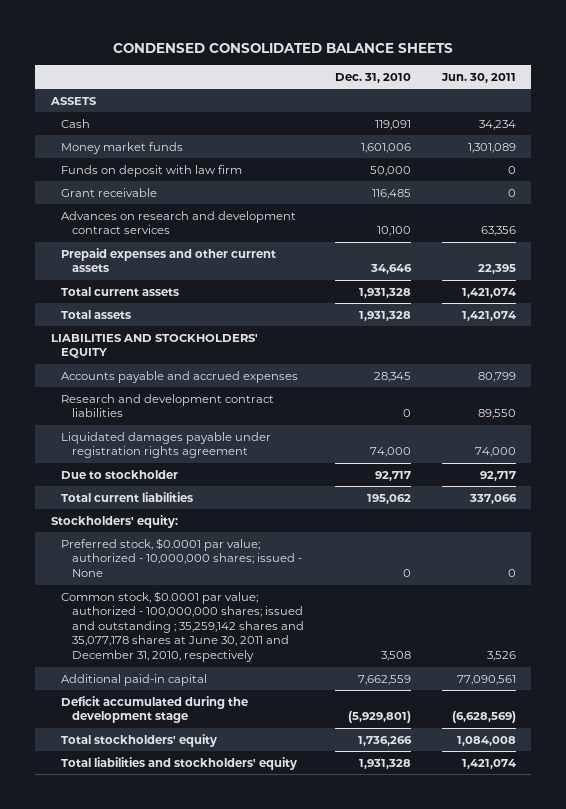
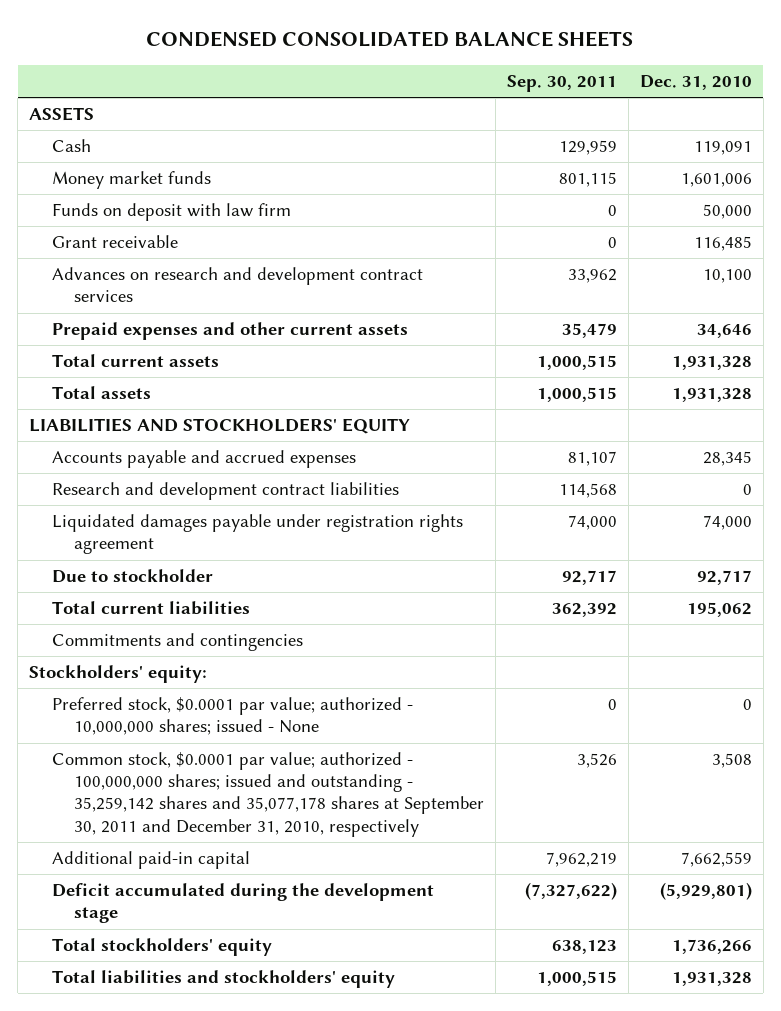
[440,72,516,83] Jun. 30, 2011 -> none
none -> [506,74,617,92] Sep. 30, 2011
none -> [51,633,303,652] Commitments and contingencies
[61,590,305,663] Common stock, $0.0001 par value; authorized - 100,000,000 shares; issued and outstanding ; 35,259,142 shares and 35,077,178 shares at June 30, 2011 and December 31, 2010, respectively -> [51,752,485,837] Common stock, $0.0001 par value; authorized - 100,000,000 shares; issued and outstanding - 35,259,142 shares and 35,077,178 shares at September 30, 2011 and December 31, 2010, respectively

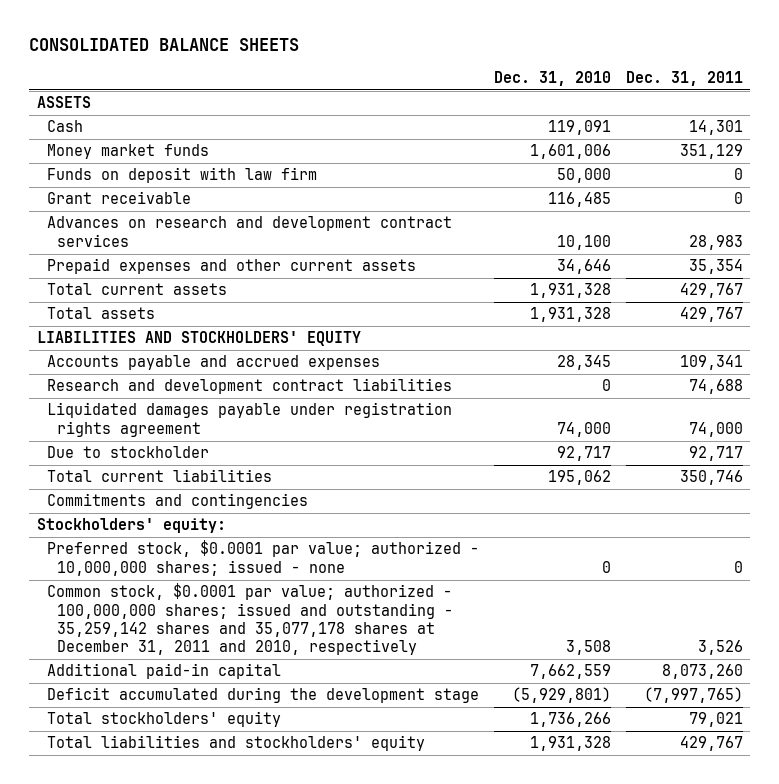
[146,31,634,48] CONDENSED CONSOLIDATED BALANCE SHEETS -> [29,38,300,52] CONSOLIDATED BALANCE SHEETS
[506,74,617,92] Sep. 30, 2011 -> none
none -> [625,70,743,86] Dec. 31, 2011
[51,697,413,736] Preferred stock, $0.0001 par value; authorized - 10,000,000 shares; issued - None -> [46,540,479,576] Preferred stock, $0.0001 par value; authorized - 10,000,000 shares; issued - none
[51,752,485,837] Common stock, $0.0001 par value; authorized - 100,000,000 shares; issued and outstanding - 35,259,142 shares and 35,077,178 shares at September 30, 2011 and December 31, 2010, respectively -> [46,583,454,656] Common stock, $0.0001 par value; authorized - 100,000,000 shares; issued and outstanding - 35,259,142 shares and 35,077,178 shares at December 31, 2011 and 2010, respectively

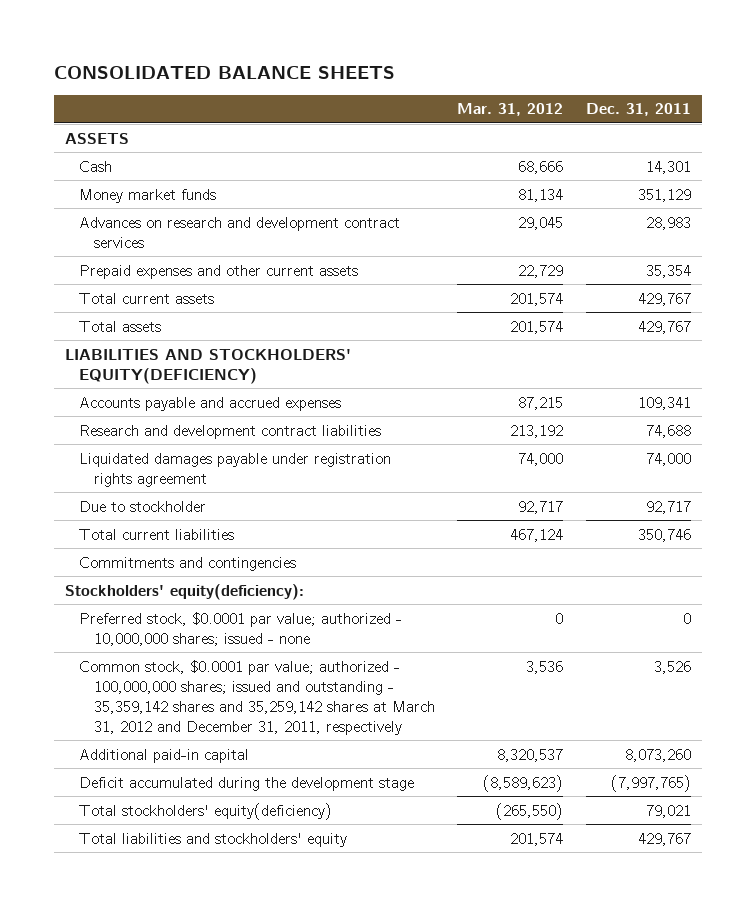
[493,70,611,86] Dec. 31, 2010 -> none
none -> [457,103,564,117] Mar. 31, 2012
[46,167,317,184] Funds on deposit with law firm -> none
[46,191,191,205] Grant receivable -> none
[36,331,361,347] LIABILITIES AND STOCKHOLDERS' EQUITY -> [64,348,351,384] LIABILITIES AND STOCKHOLDERS' EQUITY(DEFICIENCY)
[36,518,226,534] Stockholders' equity: -> [64,583,304,600] Stockholders' equity(deficiency):
[46,583,454,656] Common stock, $0.0001 par value; authorized - 100,000,000 shares; issued and outstanding - 35,259,142 shares and 35,077,178 shares at December 31, 2011 and 2010, respectively -> [79,659,435,735] Common stock, $0.0001 par value; authorized - 100,000,000 shares; issued and outstanding - 35,359,142 shares and 35,259,142 shares at March 31, 2012 and December 31, 2011, respectively
[46,711,281,728] Total stockholders' equity -> [79,802,333,820] Total stockholders' equity(deficiency)

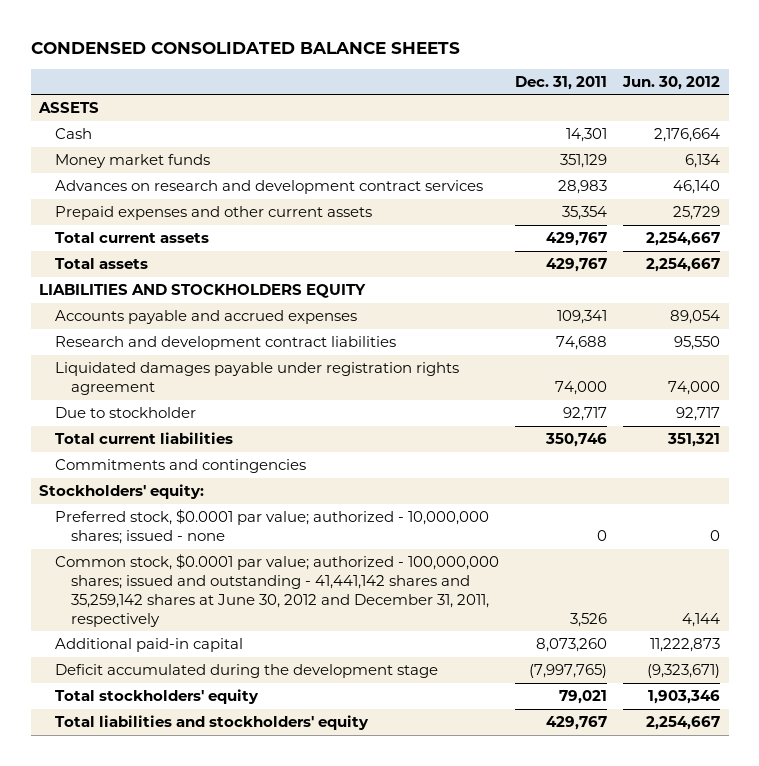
[53,65,395,79] CONSOLIDATED BALANCE SHEETS -> [30,41,460,54] CONDENSED CONSOLIDATED BALANCE SHEETS
[457,103,564,117] Mar. 31, 2012 -> none
none -> [622,75,721,90] Jun. 30, 2012
[64,348,351,384] LIABILITIES AND STOCKHOLDERS' EQUITY(DEFICIENCY) -> [38,284,366,299] LIABILITIES AND STOCKHOLDERS EQUITY
[64,583,304,600] Stockholders' equity(deficiency): -> [38,484,204,500] Stockholders' equity:
[79,659,435,735] Common stock, $0.0001 par value; authorized - 100,000,000 shares; issued and outstanding - 35,359,142 shares and 35,259,142 shares at March 31, 2012 and December 31, 2011, respectively -> [54,554,499,627] Common stock, $0.0001 par value; authorized - 100,000,000 shares; issued and outstanding - 41,441,142 shares and 35,259,142 shares at June 30, 2012 and December 31, 2011, respectively
[79,802,333,820] Total stockholders' equity(deficiency) -> [54,689,259,705] Total stockholders' equity

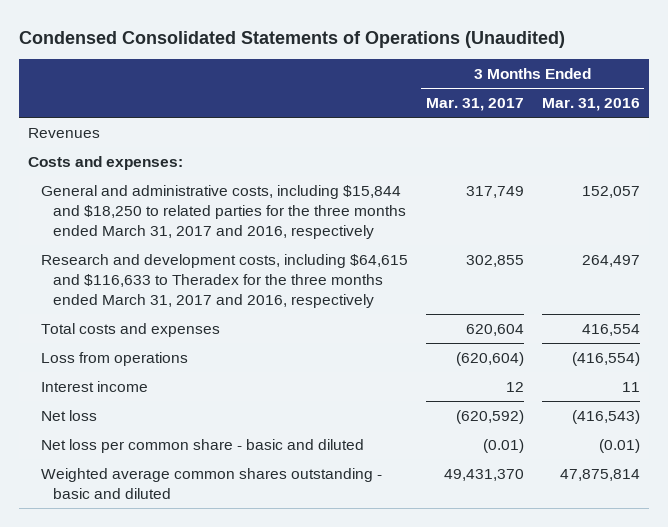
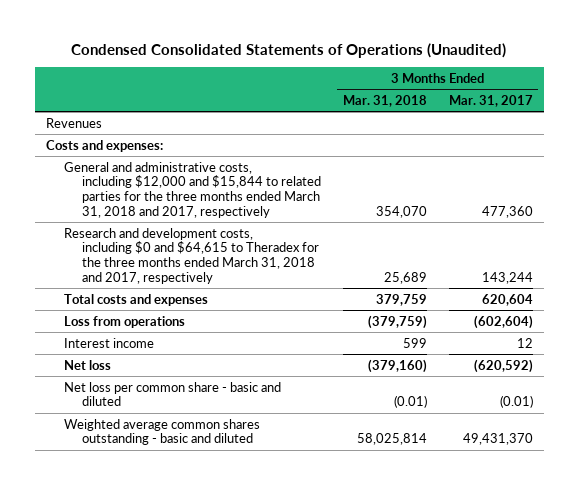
[541,98,640,112] Mar. 31, 2016 -> none
none -> [342,94,427,107] Mar. 31, 2018
[40,184,407,239] General and administrative costs, including $15,844 and $18,250 to related parties for the three months ended March 31, 2017 and 2016, respectively -> [63,161,321,219] General and administrative costs, including $12,000 and $15,844 to related parties for the three months ended March 31, 2018 and 2017, respectively
[465,185,524,198] 317,749 -> [481,206,533,219] 477,360
[40,253,408,308] Research and development costs, including $64,615 and $116,633 to Theradex for the three months ended March 31, 2017 and 2016, respectively -> [63,227,319,285] Research and development costs, including $0 and $64,615 to Theradex for the three months ended March 31, 2018 and 2017, respectively
[465,254,524,267] 302,855 -> [481,272,533,285] 143,244
[455,351,524,366] (620,604) -> [473,314,533,329] (602,604)

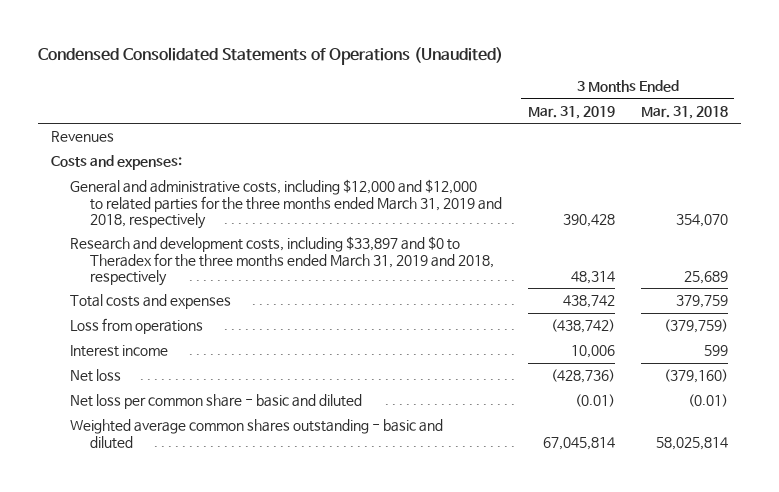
[448,94,533,107] Mar. 31, 2017 -> none
none -> [527,105,615,119] Mar. 31, 2019
[63,161,321,219] General and administrative costs, including $12,000 and $15,844 to related parties for the three months ended March 31, 2018 and 2017, respectively -> [70,179,502,229] General and administrative costs, including $12,000 and $12,000 to related parties for the three months ended March 31, 2019 and 2018, respectively
[63,227,319,285] Research and development costs, including $0 and $64,615 to Theradex for the three months ended March 31, 2018 and 2017, respectively -> [70,236,494,286] Research and development costs, including $33,897 and $0 to Theradex for the three months ended March 31, 2019 and 2018, respectively

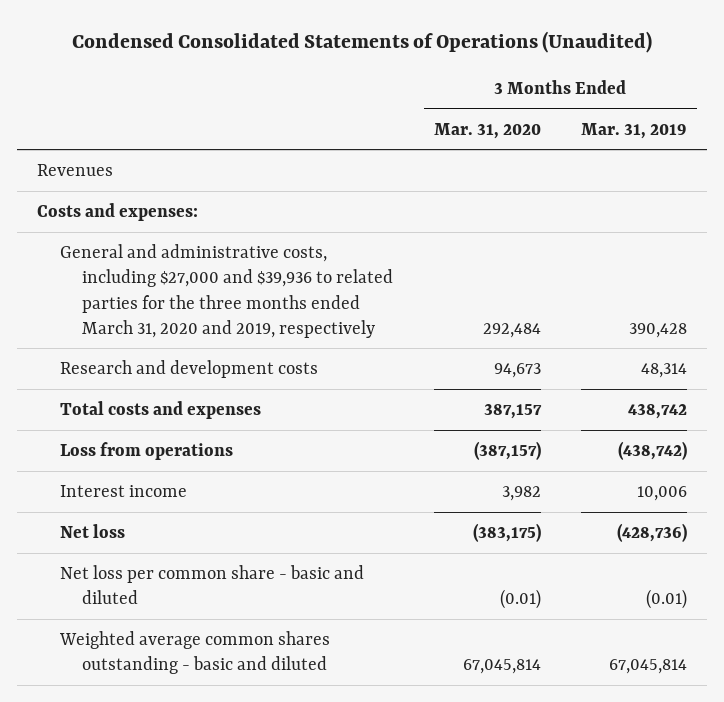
[640,105,728,119] Mar. 31, 2018 -> none
none -> [433,122,541,139] Mar. 31, 2020
[70,179,502,229] General and administrative costs, including $12,000 and $12,000 to related parties for the three months ended March 31, 2019 and 2018, respectively -> [59,244,394,338] General and administrative costs, including $27,000 and $39,936 to related parties for the three months ended March 31, 2020 and 2019, respectively
[70,236,494,286] Research and development costs, including $33,897 and $0 to Theradex for the three months ended March 31, 2019 and 2018, respectively -> [59,360,318,379] Research and development costs

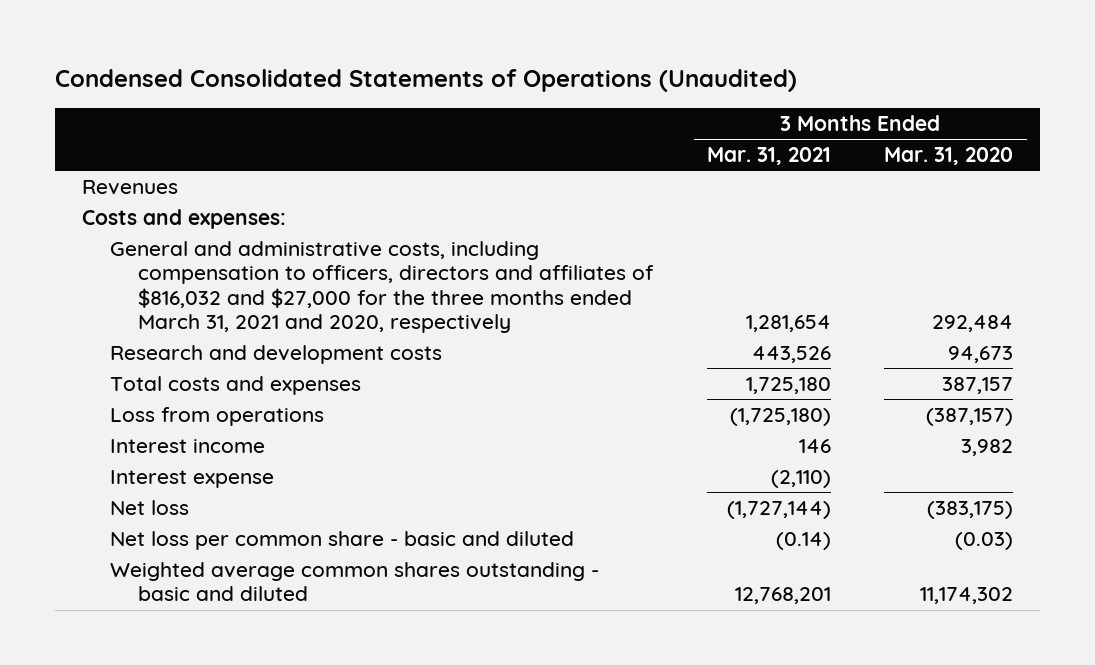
[581,122,688,139] Mar. 31, 2019 -> none
none -> [706,147,831,166] Mar. 31, 2021
[59,244,394,338] General and administrative costs, including $27,000 and $39,936 to related parties for the three months ended March 31, 2020 and 2019, respectively -> [109,241,655,334] General and administrative costs, including compensation to officers, directors and affiliates of $816,032 and $27,000 for the three months ended March 31, 2021 and 2020, respectively
none -> [109,470,274,489] Interest expense
[499,589,541,610] (0.01) -> [955,532,1014,551] (0.03)
[462,659,541,675] 67,045,814 -> [920,587,1014,605] 11,174,302

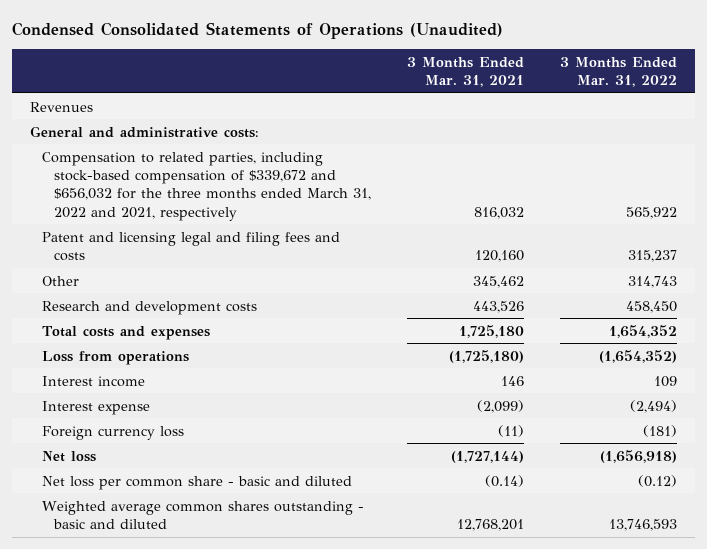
[884,147,1014,166] Mar. 31, 2020 -> none
none -> [560,56,678,88] 3 Months Ended Mar. 31, 2022
[81,209,286,230] Costs and expenses: -> none
none -> [29,125,259,138] General and administrative costs:
[109,241,655,334] General and administrative costs, including compensation to officers, directors and affiliates of $816,032 and $27,000 for the three months ended March 31, 2021 and 2020, respectively -> [42,151,372,221] Compensation to related parties, including stock-based compensation of $339,672 and $656,032 for the three months ended March 31, 2022 and 2021, respectively
[745,315,831,333] 1,281,654 -> [474,206,525,219] 816,032
none -> [42,231,341,262] Patent and licensing legal and filing fees and costs
none -> [42,275,80,286] Other
[770,470,831,489] (2,110) -> [477,399,525,413] (2,099)
none -> [42,425,185,440] Foreign currency loss

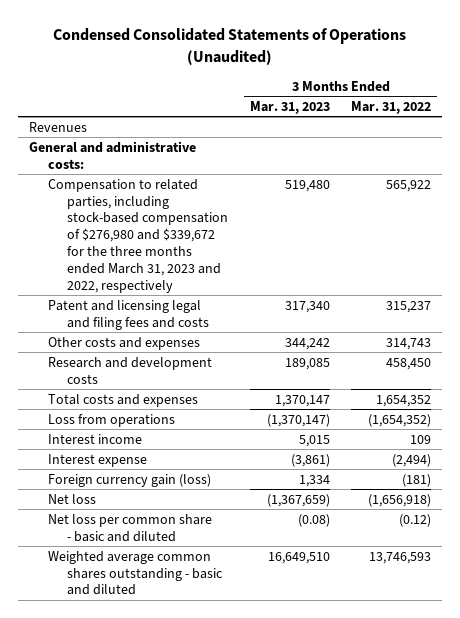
[407,56,525,88] 3 Months Ended Mar. 31, 2021 -> none
none -> [249,100,330,114] Mar. 31, 2023
[42,151,372,221] Compensation to related parties, including stock-based compensation of $339,672 and $656,032 for the three months ended March 31, 2022 and 2021, respectively -> [47,178,228,293] Compensation to related parties, including stock-based compensation of $276,980 and $339,672 for the three months ended March 31, 2023 and 2022, respectively
[42,275,80,286] Other -> [47,336,200,350] Other costs and expenses
[42,425,185,440] Foreign currency loss -> [47,473,211,487] Foreign currency gain (loss)

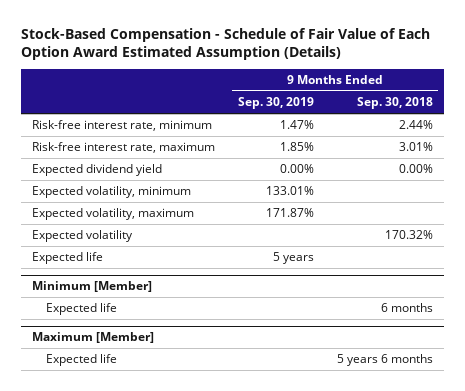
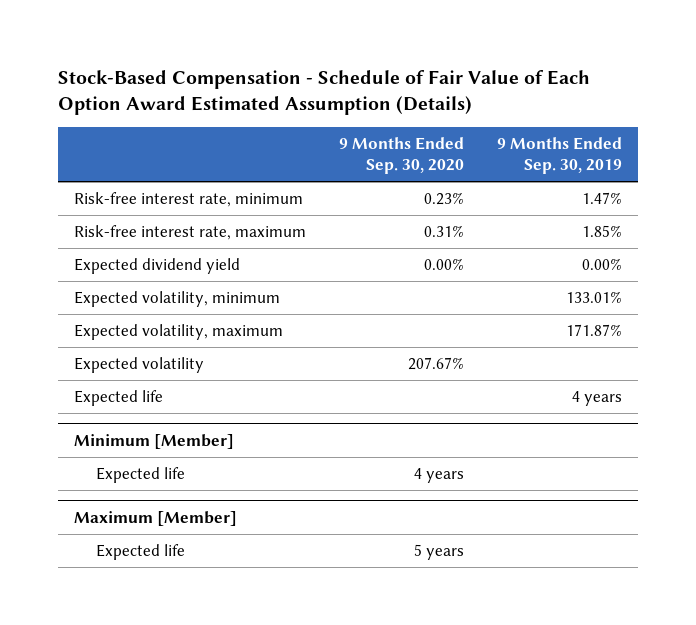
[356,97,433,110] Sep. 30, 2018 -> none
none -> [339,136,465,175] 9 Months Ended Sep. 30, 2020
[273,252,315,265] 5 years -> [571,390,622,406] 4 years

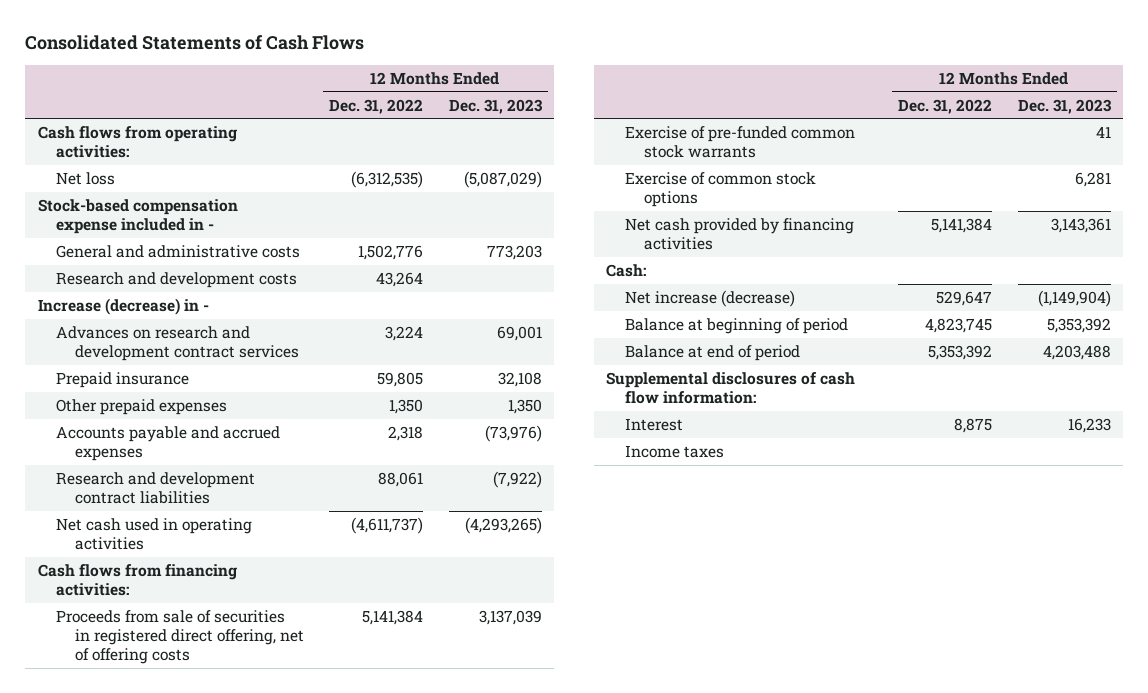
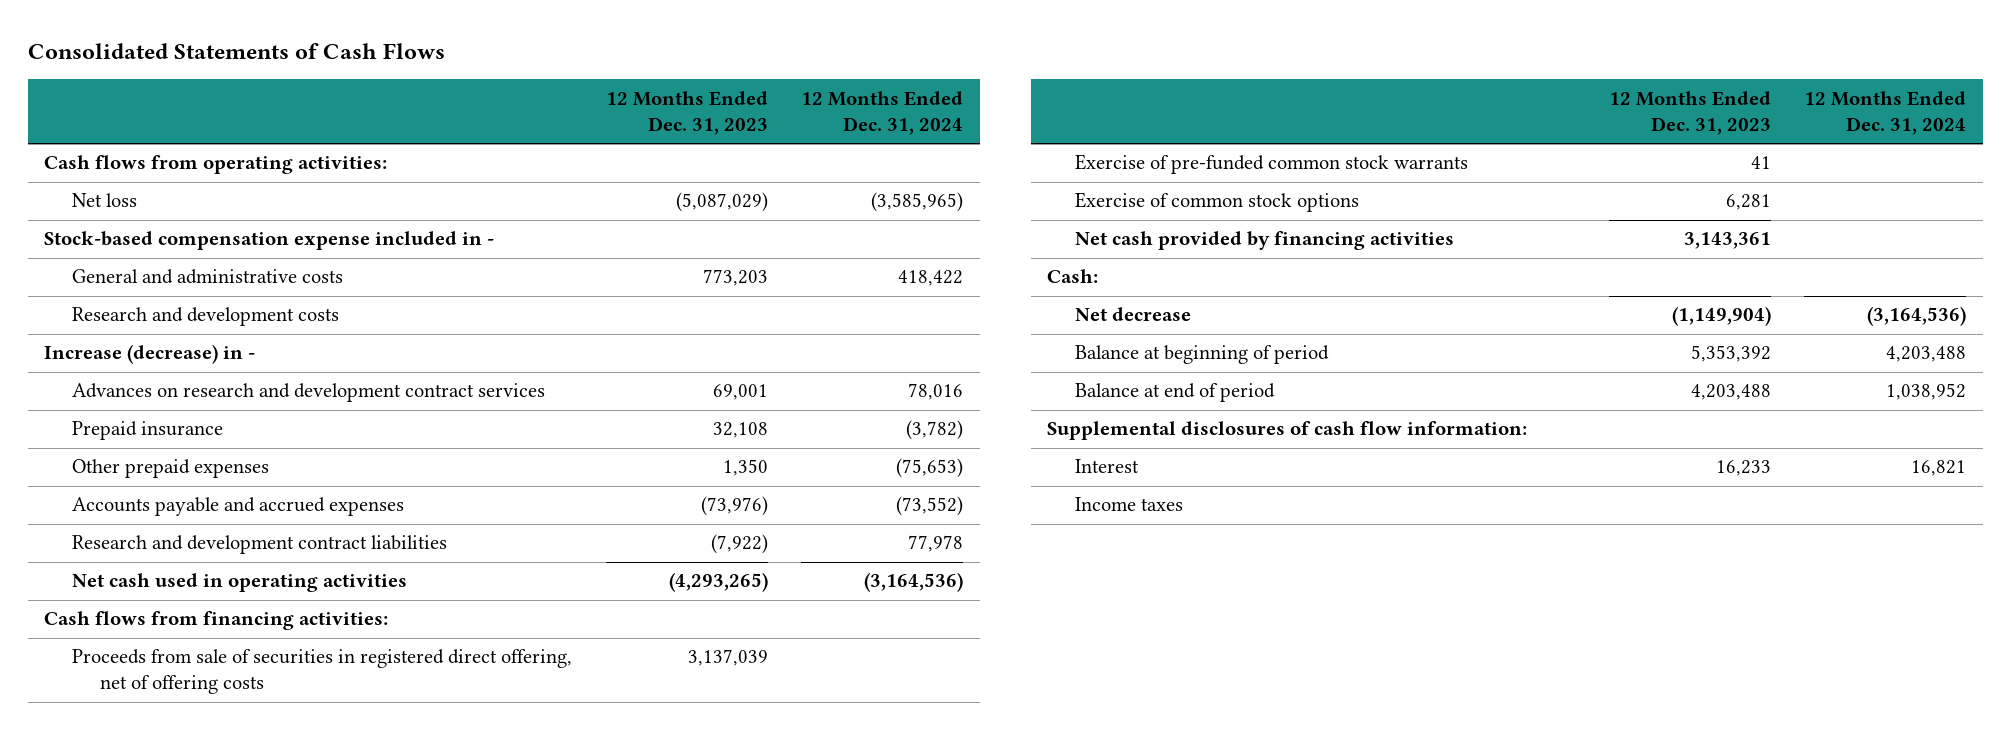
[329,98,424,114] Dec. 31, 2022 -> none
none -> [801,90,964,135] 12 Months Ended Dec. 31, 2024
[625,290,796,308] Net increase (decrease) -> [1075,307,1192,322] Net decrease

